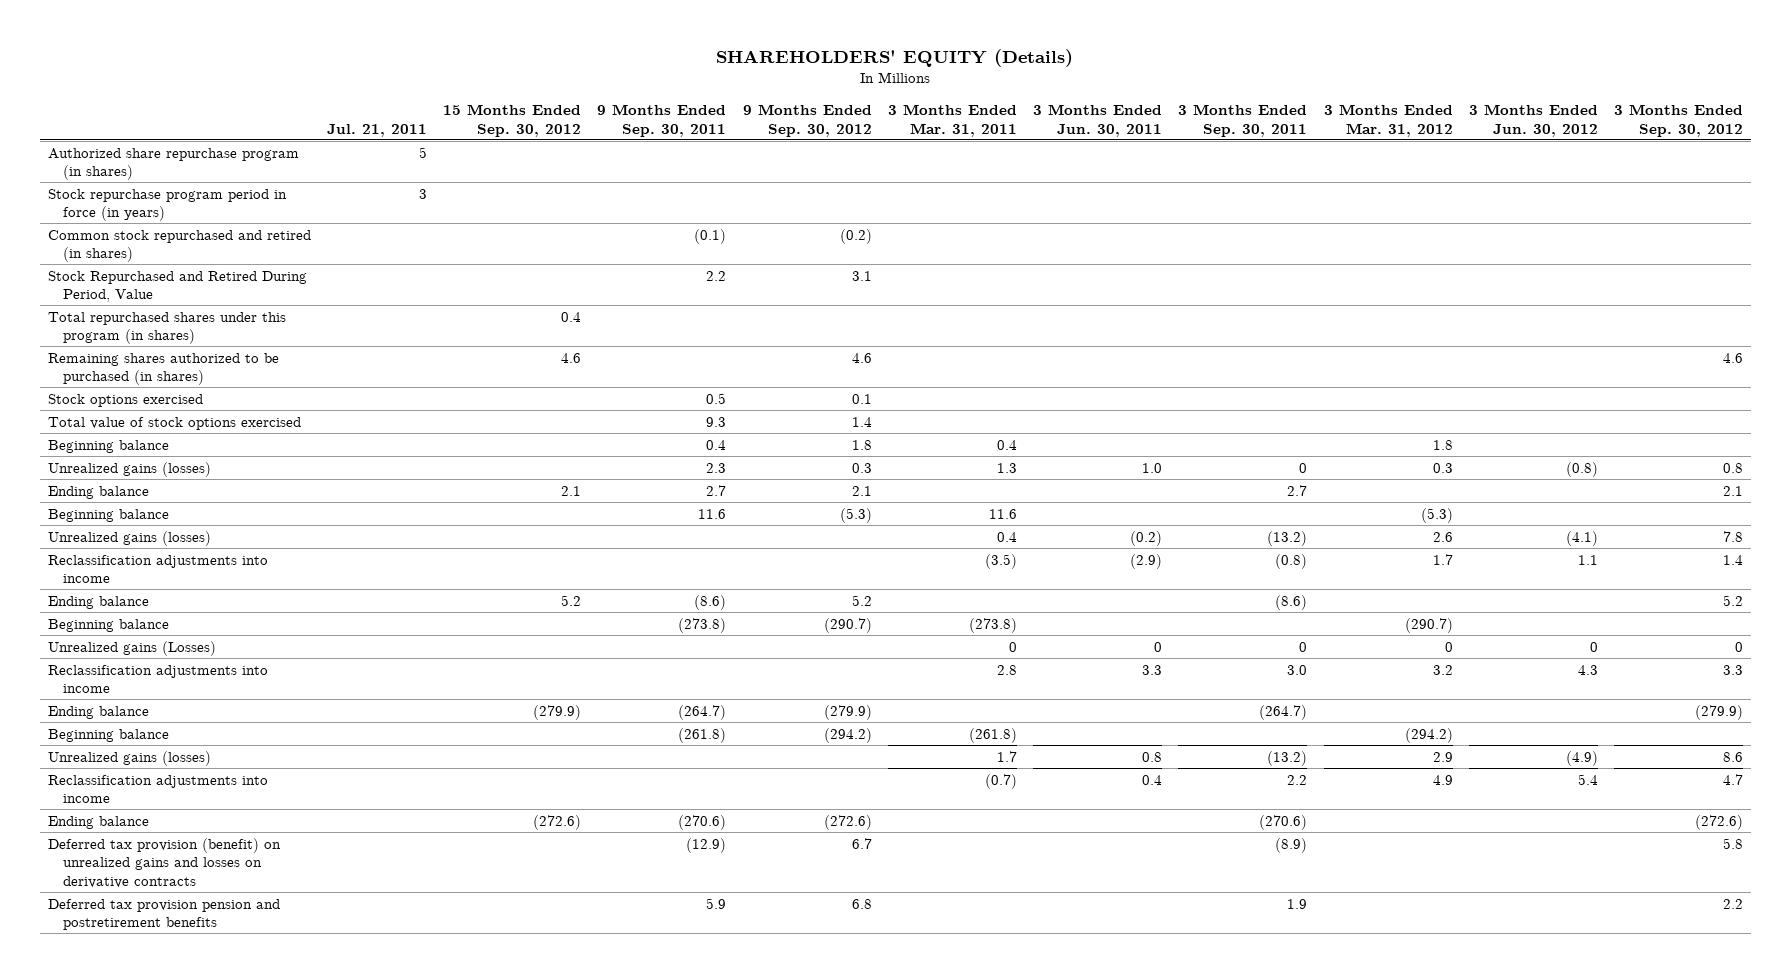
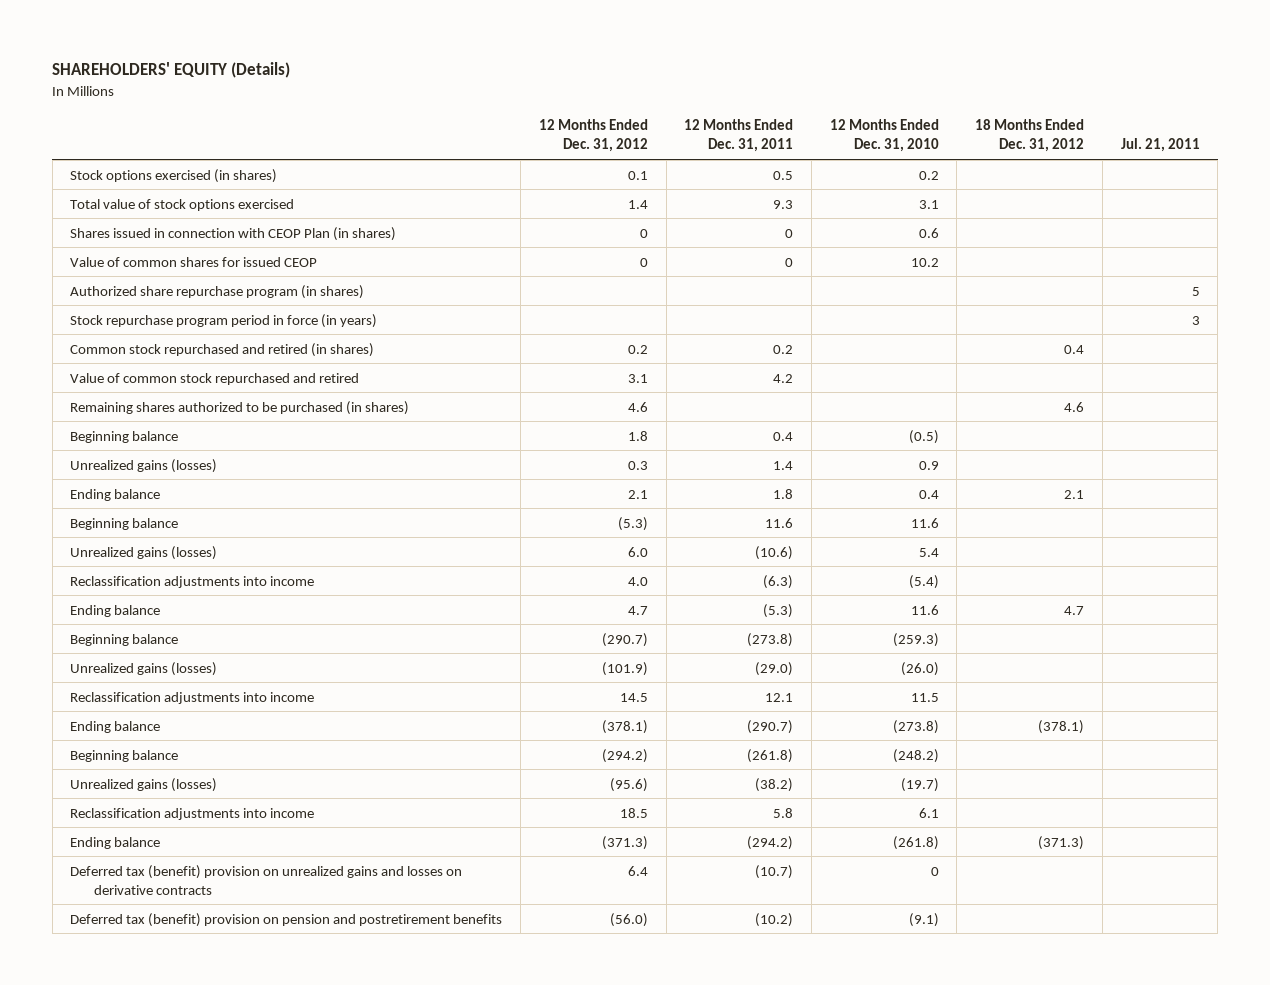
[443,104,582,137] 15 Months Ended Sep. 30, 2012 -> none
[597,104,727,137] 9 Months Ended Sep. 30, 2011 -> none
[742,104,872,137] 9 Months Ended Sep. 30, 2012 -> none
[887,104,1017,137] 3 Months Ended Mar. 31, 2011 -> none
[1033,104,1163,137] 3 Months Ended Jun. 30, 2011 -> none
[1178,104,1308,137] 3 Months Ended Sep. 30, 2011 -> none
[1323,104,1453,137] 3 Months Ended Mar. 31, 2012 -> none
[1468,104,1598,137] 3 Months Ended Jun. 30, 2012 -> none
[1614,104,1744,137] 3 Months Ended Sep. 30, 2012 -> none
none -> [538,119,648,153] 12 Months Ended Dec. 31, 2012
none -> [684,119,794,153] 12 Months Ended Dec. 31, 2011
none -> [829,119,939,153] 12 Months Ended Dec. 31, 2010
none -> [975,119,1085,153] 18 Months Ended Dec. 31, 2012
none -> [70,168,278,183] Stock options exercised (in shares)
[47,416,301,430] Total value of stock options exercised -> [70,198,295,211] Total value of stock options exercised
none -> [70,226,397,241] Shares issued in connection with CEOP Plan (in shares)
none -> [70,256,318,267] Value of common shares for issued CEOP
[47,311,286,345] Total repurchased shares under this program (in shares) -> none
[47,270,307,303] Stock Repurchased and Retired During Period, Value -> [70,372,360,385] Value of common stock repurchased and retired
[47,393,203,407] Stock options exercised -> none
[47,640,216,656] Unrealized gains (Losses) -> [70,661,218,676] Unrealized gains (losses)
[47,837,281,888] Deferred tax provision (benefit) on unrealized gains and losses on derivative contracts -> [70,864,463,895] Deferred tax (benefit) provision on unrealized gains and losses on derivative contracts
[47,898,280,931] Deferred tax provision pension and postretirement benefits -> [70,912,503,927] Deferred tax (benefit) provision on pension and postretirement benefits

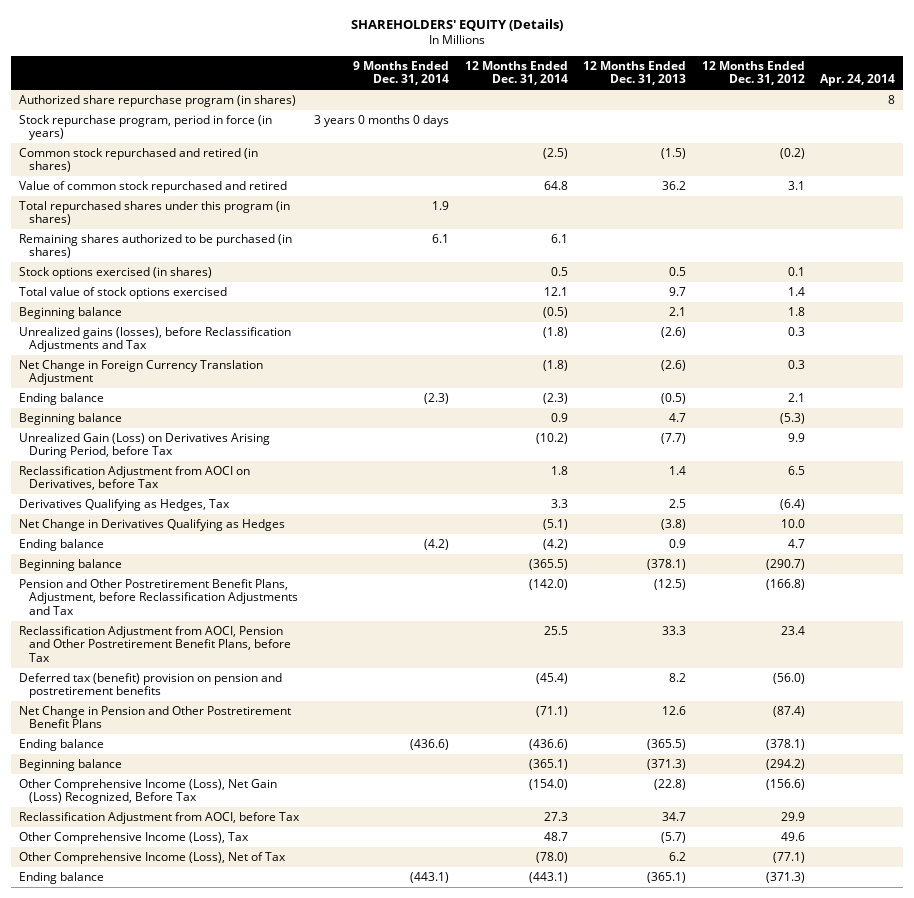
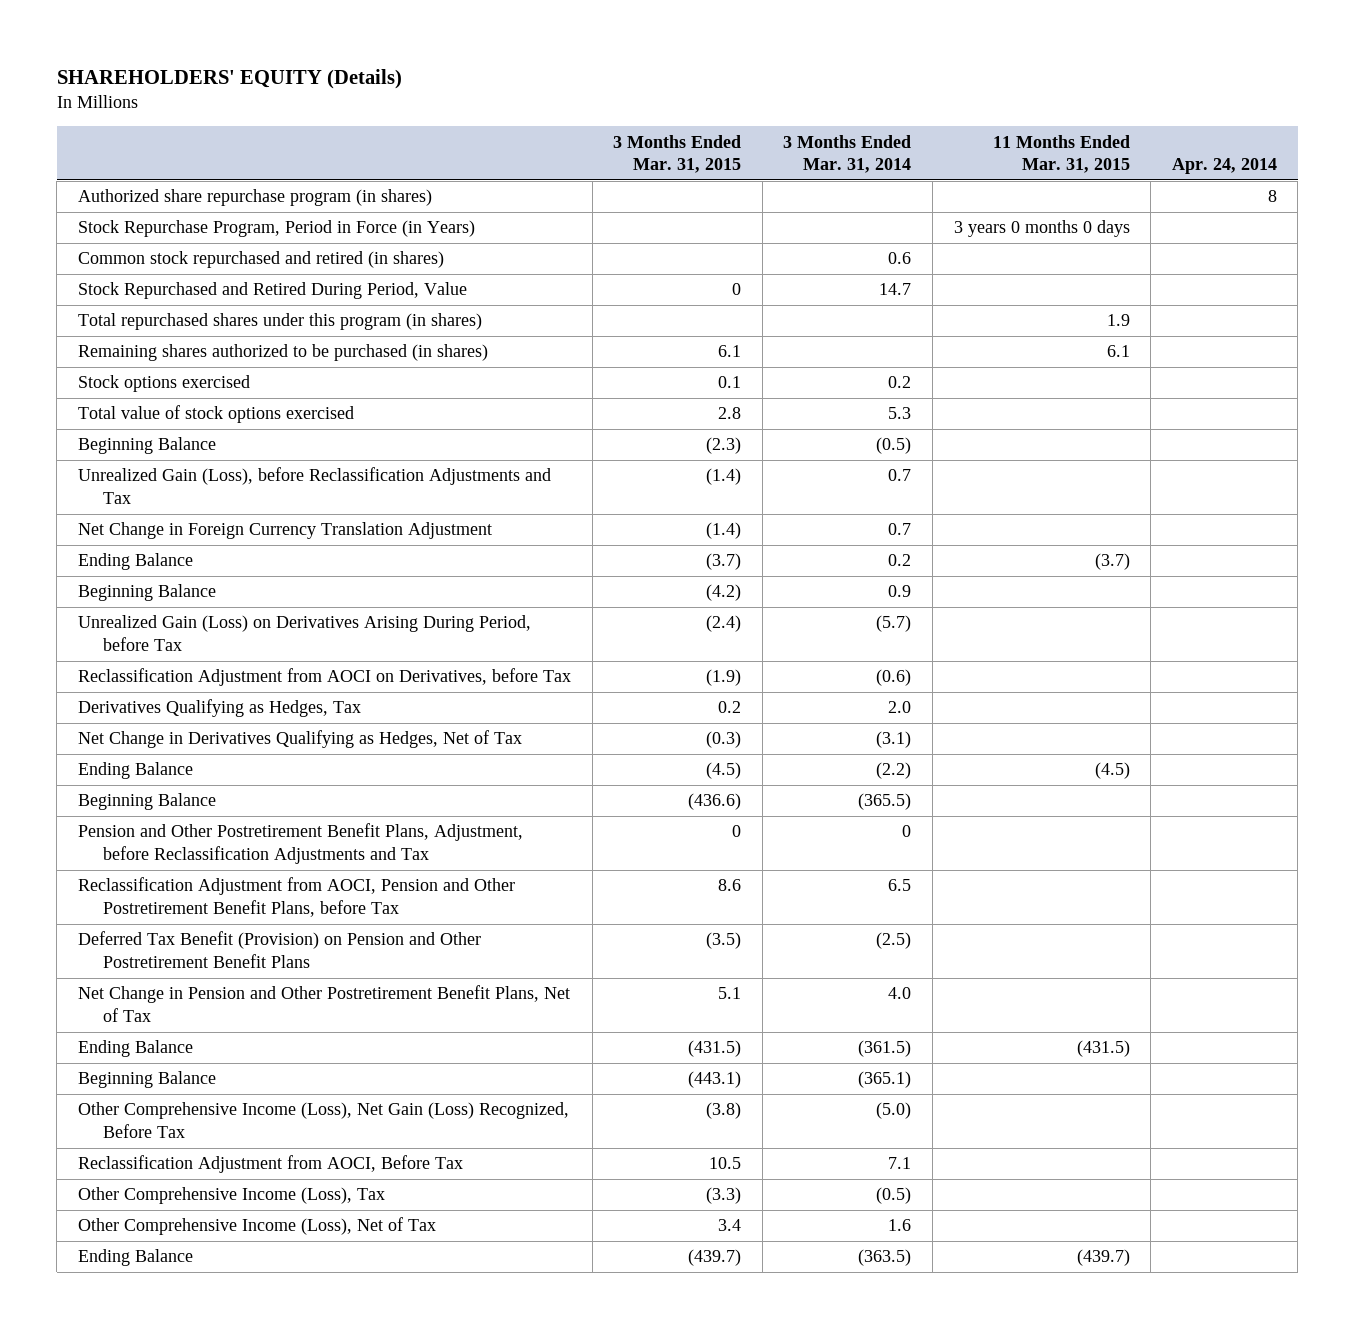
[353,60,450,86] 9 Months Ended Dec. 31, 2014 -> none
[464,60,568,86] 12 Months Ended Dec. 31, 2014 -> none
[583,60,687,86] 12 Months Ended Dec. 31, 2013 -> none
[701,60,805,86] 12 Months Ended Dec. 31, 2012 -> none
none -> [613,134,742,174] 3 Months Ended Mar. 31, 2015
none -> [783,134,912,174] 3 Months Ended Mar. 31, 2014
none -> [992,134,1130,174] 11 Months Ended Mar. 31, 2015
[18,115,272,141] Stock repurchase program, period in force (in years) -> [77,220,475,238] Stock Repurchase Program, Period in Force (in Years)
[18,181,287,194] Value of common stock repurchased and retired -> [77,282,467,300] Stock Repurchased and Retired During Period, Value
[18,267,212,280] Stock options exercised (in shares) -> [77,375,250,393] Stock options exercised
[18,307,122,320] Beginning balance -> [77,437,216,455] Beginning Balance
[18,327,291,353] Unrealized gains (losses), before Reclassification Adjustments and Tax -> [77,467,551,504] Unrealized Gain (Loss), before Reclassification Adjustments and Tax
[18,393,104,406] Ending balance -> [77,553,193,571] Ending Balance
[18,413,122,426] Beginning balance -> [77,584,216,602] Beginning Balance
[18,519,285,532] Net Change in Derivatives Qualifying as Hedges -> [77,730,522,749] Net Change in Derivatives Qualifying as Hedges, Net of Tax
[18,539,104,552] Ending balance -> [77,762,193,780] Ending Balance
[18,559,122,572] Beginning balance -> [77,793,216,811] Beginning Balance
[18,673,282,699] Deferred tax (benefit) provision on pension and postretirement benefits -> [77,931,481,968] Deferred Tax Benefit (Provision) on Pension and Other Postretirement Benefit Plans
[18,706,291,729] Net Change in Pension and Other Postretirement Benefit Plans -> [77,985,570,1022] Net Change in Pension and Other Postretirement Benefit Plans, Net of Tax
[18,739,104,752] Ending balance -> [77,1040,193,1058] Ending Balance
[18,759,122,772] Beginning balance -> [77,1071,216,1089] Beginning Balance
[18,812,300,825] Reclassification Adjustment from AOCI, before Tax -> [77,1155,463,1174] Reclassification Adjustment from AOCI, Before Tax
[18,872,104,885] Ending balance -> [77,1249,193,1267] Ending Balance

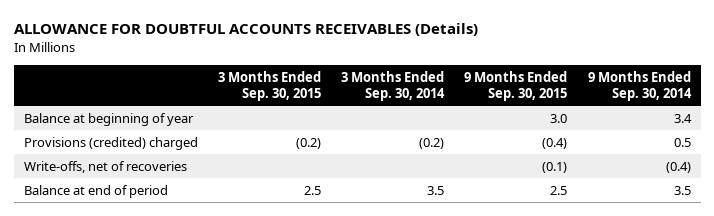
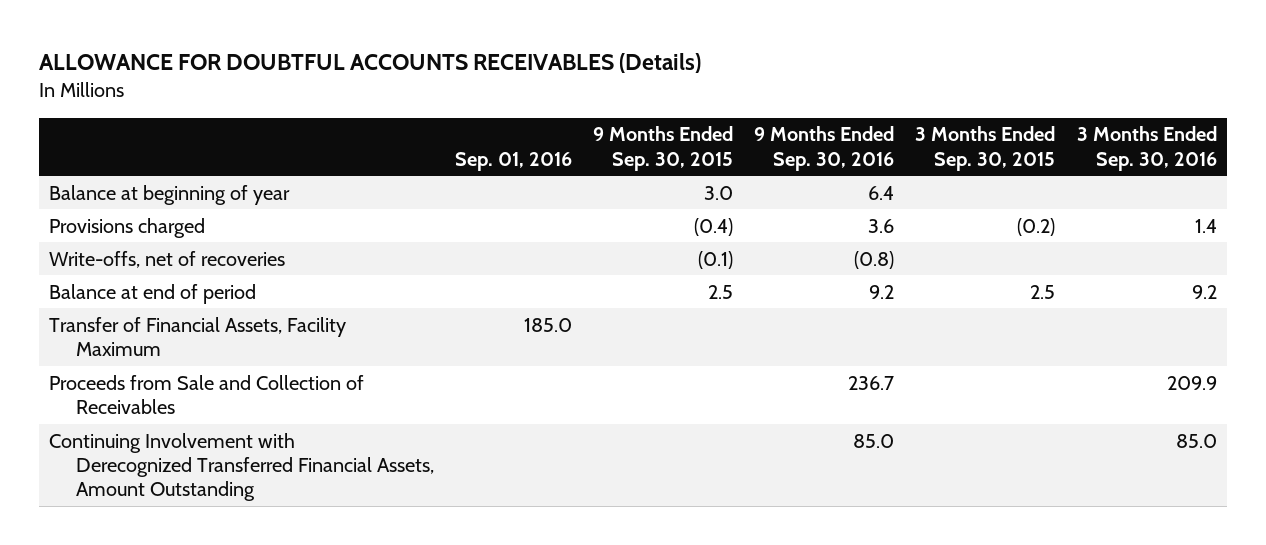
[341,70,446,101] 3 Months Ended Sep. 30, 2014 -> none
[587,70,692,101] 9 Months Ended Sep. 30, 2014 -> none
none -> [454,151,572,171] Sep. 01, 2016
none -> [754,126,895,171] 9 Months Ended Sep. 30, 2016
none -> [1076,126,1217,171] 3 Months Ended Sep. 30, 2016
[23,136,198,150] Provisions (credited) charged -> [49,217,206,238] Provisions charged
none -> [49,316,347,357] Transfer of Financial Assets, Facility Maximum
none -> [49,374,365,415] Proceeds from Sale and Collection of Receivables
none -> [49,432,434,502] Continuing Involvement with Derecognized Transferred Financial Assets, Amount Outstanding

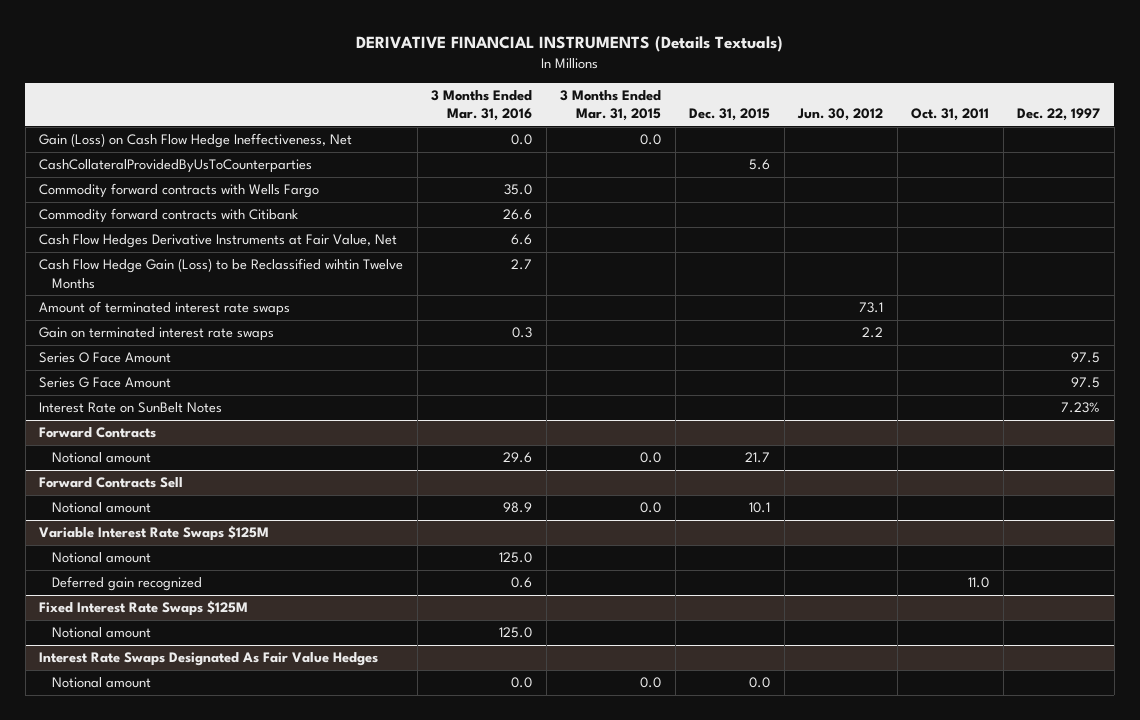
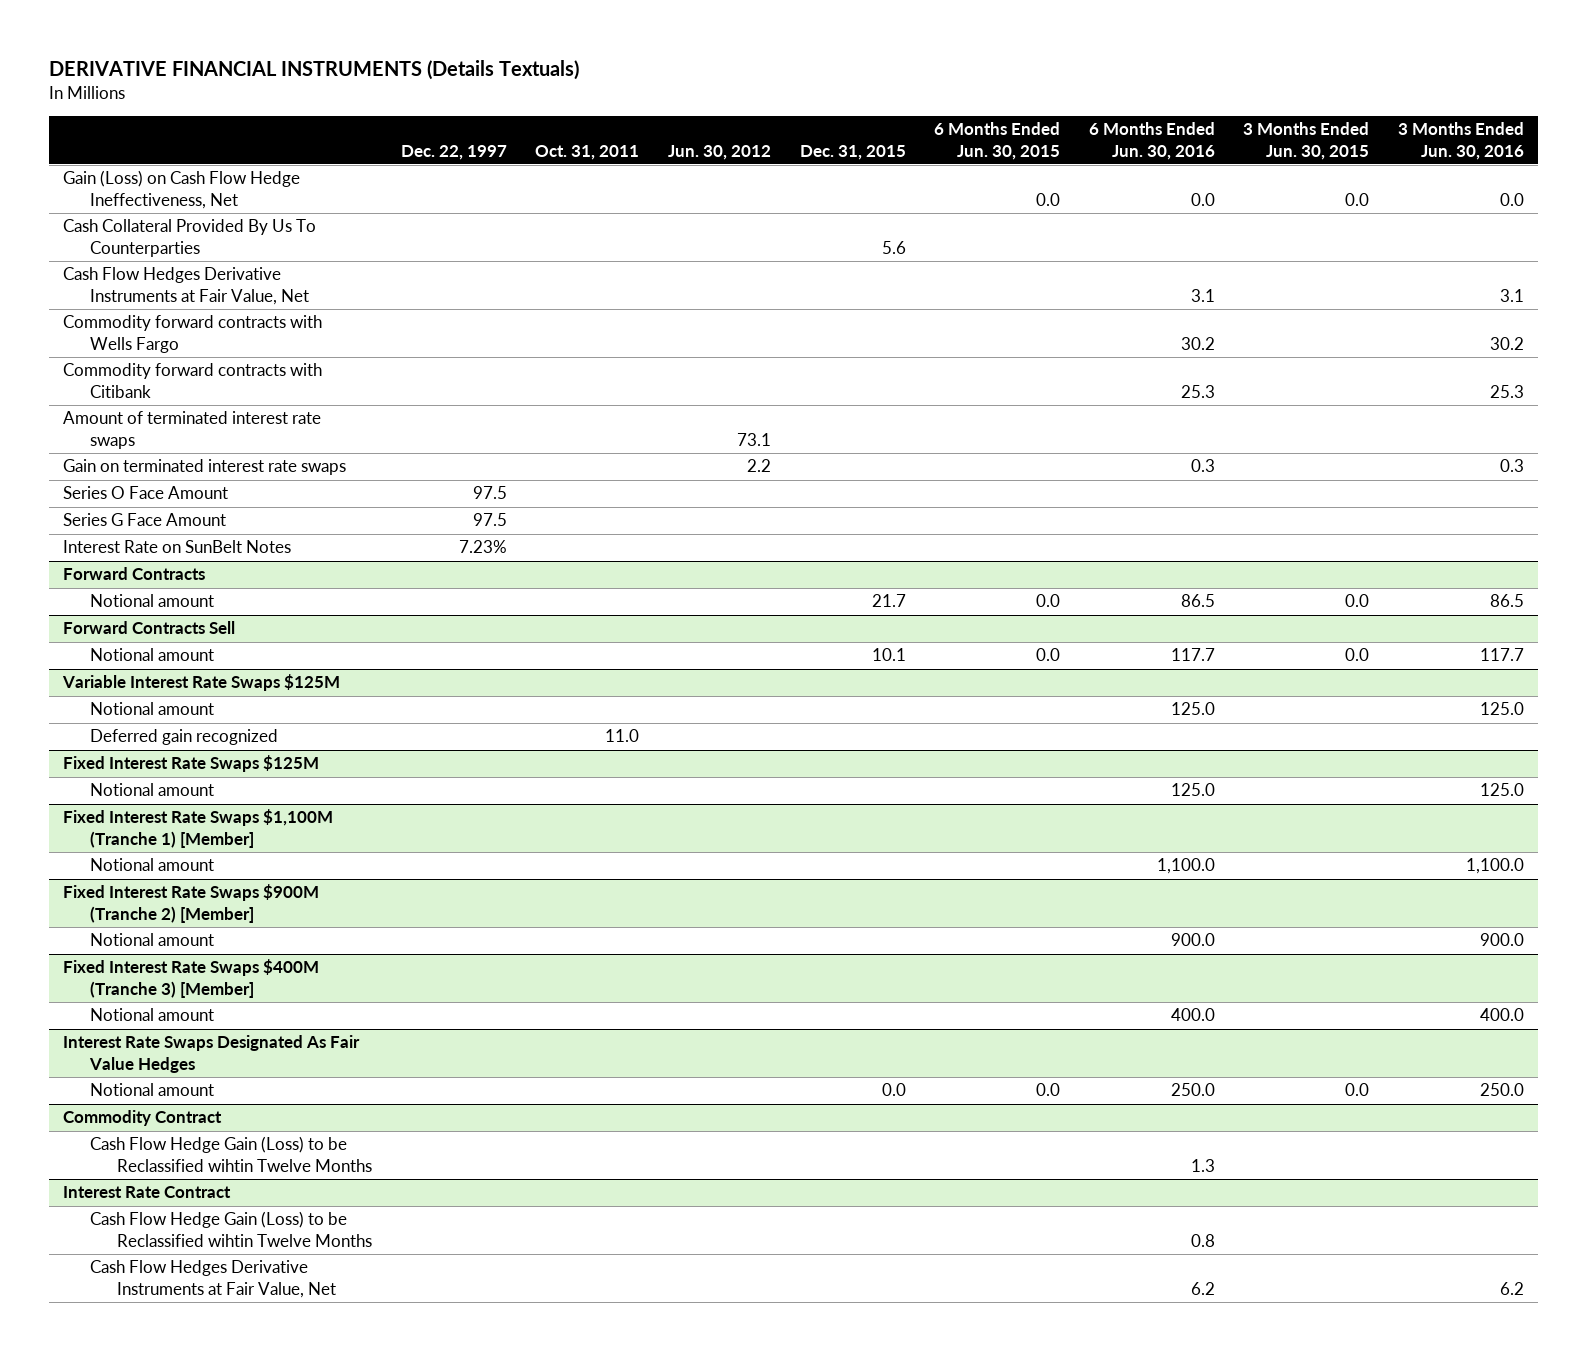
[431,89,533,122] 3 Months Ended Mar. 31, 2016 -> none
[560,89,662,122] 3 Months Ended Mar. 31, 2015 -> none
none -> [934,121,1061,160] 6 Months Ended Jun. 30, 2015
none -> [1088,121,1215,160] 6 Months Ended Jun. 30, 2016
none -> [1243,121,1370,160] 3 Months Ended Jun. 30, 2015
none -> [1398,121,1525,160] 3 Months Ended Jun. 30, 2016
[39,159,313,174] CashCollateralProvidedByUsToCounterparties -> [63,219,317,258] Cash Collateral Provided By Us To Counterparties
[39,234,398,249] Cash Flow Hedges Derivative Instruments at Fair Value, Net -> [63,267,310,306] Cash Flow Hedges Derivative Instruments at Fair Value, Net
[39,258,404,289] Cash Flow Hedge Gain (Loss) to be Reclassified wihtin Twelve Months -> none
none -> [63,809,334,849] Fixed Interest Rate Swaps $1,100M (Tranche 1) [Member]
none -> [90,858,215,872] Notional amount
none -> [63,884,320,924] Fixed Interest Rate Swaps $900M (Tranche 2) [Member]
none -> [90,933,215,947] Notional amount
none -> [63,959,320,999] Fixed Interest Rate Swaps $400M (Tranche 3) [Member]
none -> [90,1008,215,1022] Notional amount
none -> [63,1110,223,1127] Commodity Contract
none -> [90,1136,372,1173] Cash Flow Hedge Gain (Loss) to be Reclassified wihtin Twelve Months
none -> [63,1186,232,1199] Interest Rate Contract
none -> [90,1211,372,1248] Cash Flow Hedge Gain (Loss) to be Reclassified wihtin Twelve Months
none -> [90,1260,336,1299] Cash Flow Hedges Derivative Instruments at Fair Value, Net

